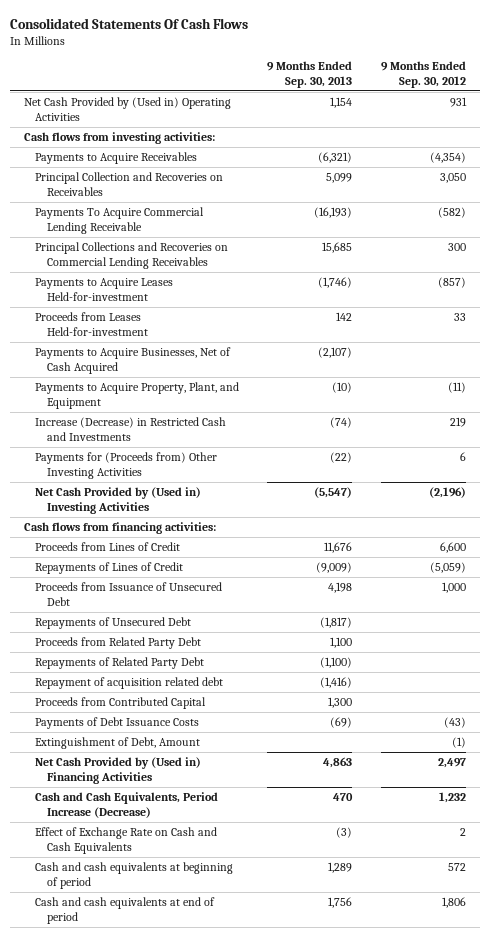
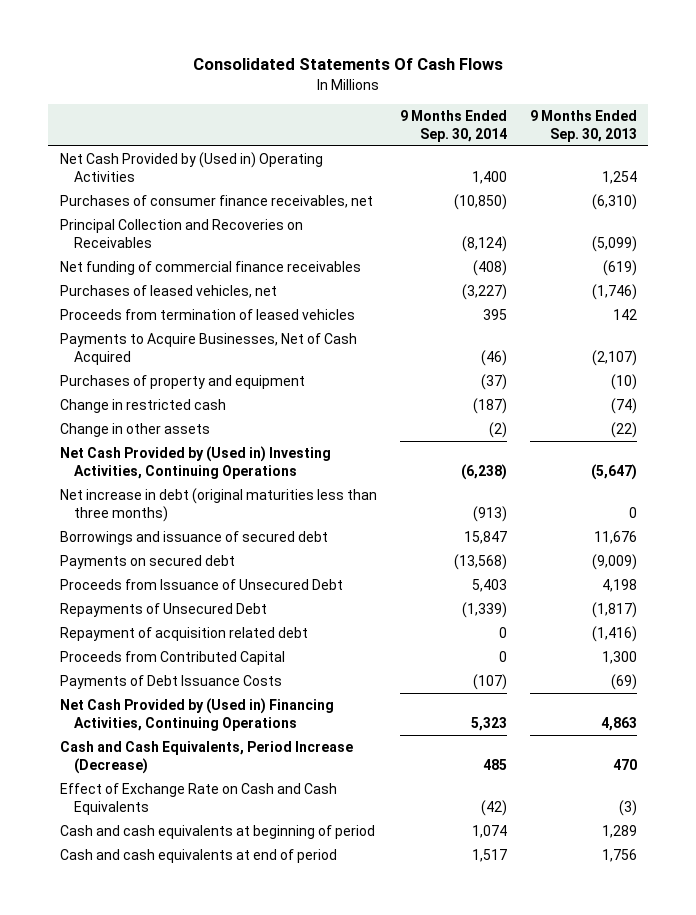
[380,61,466,88] 9 Months Ended Sep. 30, 2012 -> none
none -> [399,109,507,142] 9 Months Ended Sep. 30, 2014
[24,132,216,145] Cash flows from investing activities: -> none
[35,152,198,165] Payments to Acquire Receivables -> none
[35,207,205,234] Payments To Acquire Commercial Lending Receivable -> none
[35,242,229,269] Principal Collections and Recoveries on Commercial Lending Receivables -> none
[330,97,353,109] 1,154 -> [601,170,637,184] 1,254
none -> [59,195,373,209] Purchases of consumer finance receivables, net
[326,173,353,184] 5,099 -> [591,235,637,252] (5,099)
none -> [59,261,361,276] Net funding of commercial finance receivables
[35,278,174,301] Payments to Acquire Leases Held-for-investment -> [59,285,277,299] Purchases of leased vehicles, net
[35,312,148,336] Proceeds from Leases Held-for-investment -> [59,309,355,321] Proceeds from termination of leased vehicles
[24,522,217,535] Cash flows from financing activities: -> none
[35,382,240,409] Payments to Acquire Property, Plant, and Equipment -> [59,375,305,390] Purchases of property and equipment
[35,417,227,441] Increase (Decrease) in Restricted Cash and Investments -> [59,399,226,414] Change in restricted cash
[35,452,218,479] Payments for (Proceeds from) Other Investing Activities -> [59,423,210,438] Change in other assets
[35,487,202,514] Net Cash Provided by (Used in) Investing Activities -> [59,446,331,479] Net Cash Provided by (Used in) Investing Activities, Continuing Operations
[314,487,353,499] (5,547) -> [590,463,637,480] (5,647)
none -> [59,488,377,522] Net increase in debt (original maturities less than three months)
[35,542,181,552] Proceeds from Lines of Credit -> [59,531,328,546] Borrowings and issuance of secured debt
[35,562,184,575] Repayments of Lines of Credit -> [59,555,235,570] Payments on secured debt
[35,637,202,650] Proceeds from Related Party Debt -> none
[35,657,205,670] Repayments of Related Party Debt -> none
[35,737,201,750] Extinguishment of Debt, Amount -> none
[35,757,202,784] Net Cash Provided by (Used in) Financing Activities -> [59,698,334,731] Net Cash Provided by (Used in) Financing Activities, Continuing Operations

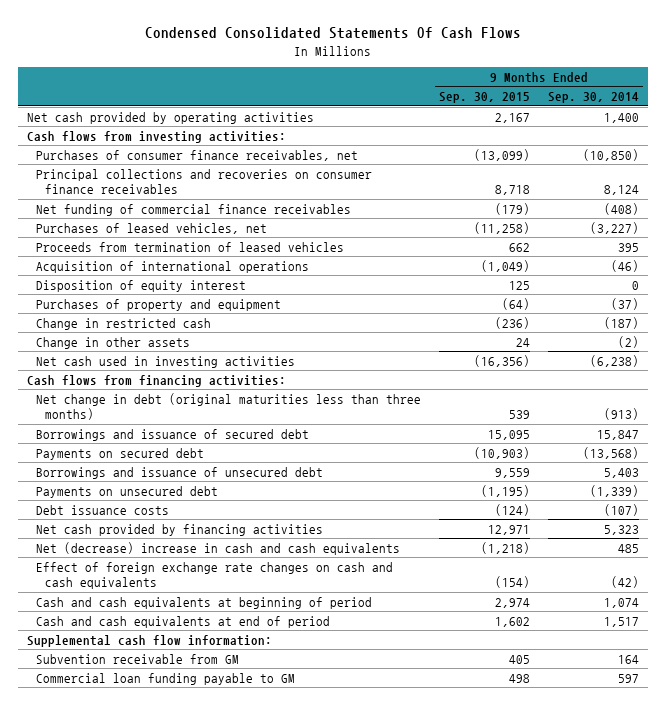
[193,58,504,71] Consolidated Statements Of Cash Flows -> [144,27,521,40] Condensed Consolidated Statements Of Cash Flows
[529,109,637,142] 9 Months Ended Sep. 30, 2013 -> none
none -> [439,92,531,104] Sep. 30, 2015
[59,152,323,182] Net Cash Provided by (Used in) Operating Activities -> [26,111,314,124] Net cash provided by operating activities
none -> [26,130,286,143] Cash flows from investing activities:
[59,219,303,248] Principal Collection and Recoveries on Receivables -> [36,168,373,195] Principal collections and recoveries on consumer finance receivables
[461,235,507,252] (8,124) -> [603,185,639,196] 8,124
[59,333,357,365] Payments to Acquire Businesses, Net of Cash Acquired -> [36,260,310,273] Acquisition of international operations
none -> [36,279,247,292] Disposition of equity interest
[59,446,331,479] Net Cash Provided by (Used in) Investing Activities, Continuing Operations -> [36,355,296,368] Net cash used in investing activities
none -> [26,374,286,387] Cash flows from financing activities:
[59,488,377,522] Net increase in debt (original maturities less than three months) -> [36,392,422,421] Net change in debt (original maturities less than three months)
[59,627,308,642] Repayment of acquisition related debt -> none
[59,651,285,666] Proceeds from Contributed Capital -> none
[59,579,343,591] Proceeds from Issuance of Unsecured Debt -> [36,466,324,479] Borrowings and issuance of unsecured debt
[59,603,267,618] Repayments of Unsecured Debt -> [36,485,219,498] Payments on unsecured debt
[59,675,282,690] Payments of Debt Issuance Costs -> [36,504,170,515] Debt issuance costs
[59,698,334,731] Net Cash Provided by (Used in) Financing Activities, Continuing Operations -> [36,523,324,536] Net cash provided by financing activities
[59,741,353,774] Cash and Cash Equivalents, Period Increase (Decrease) -> [36,541,401,555] Net (decrease) increase in cash and cash equivalents
[59,783,337,815] Effect of Exchange Rate on Cash and Cash Equivalents -> [36,561,394,590] Effect of foreign exchange rate changes on cash and cash equivalents
none -> [26,634,272,647] Supplemental cash flow information:
none -> [36,653,240,664] Subvention receivable from GM
none -> [36,672,296,685] Commercial loan funding payable to GM

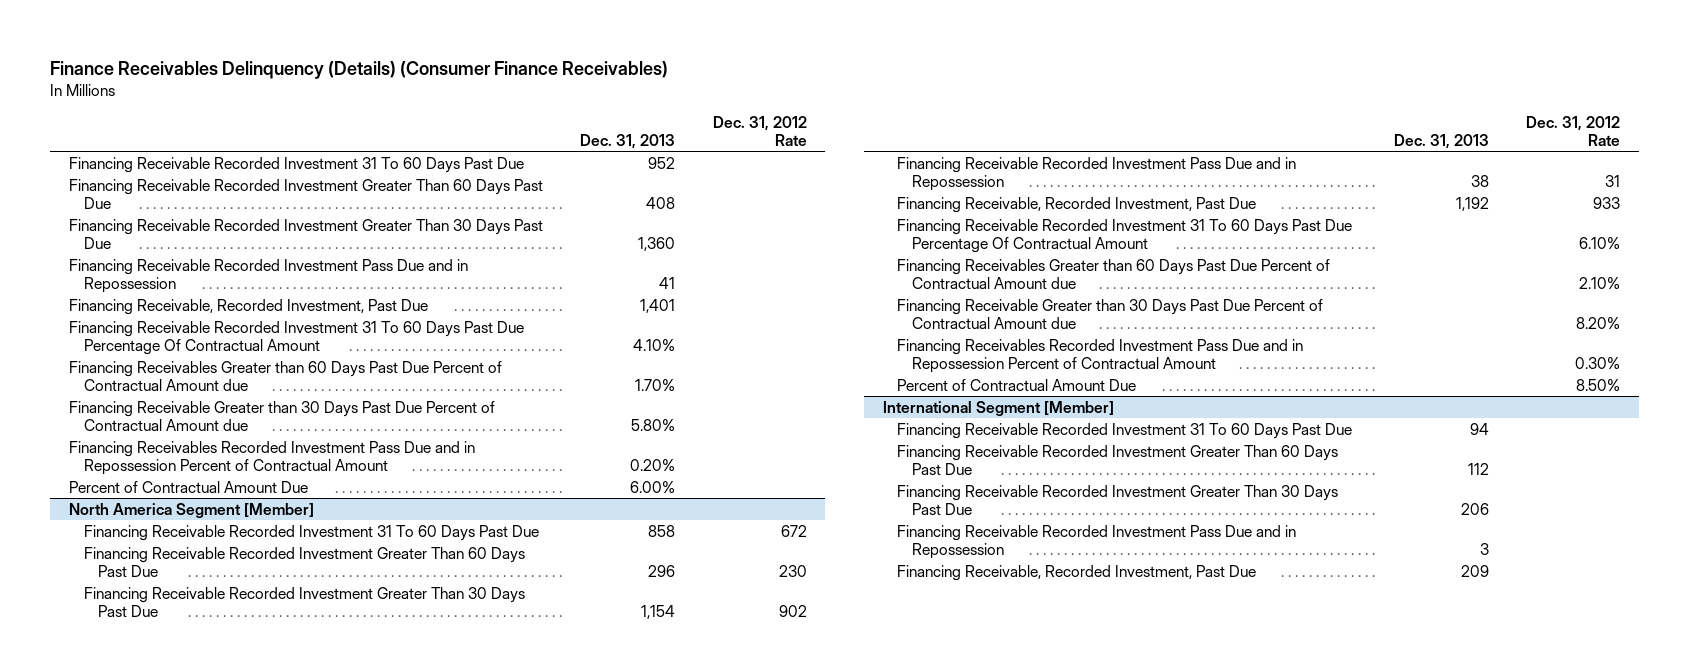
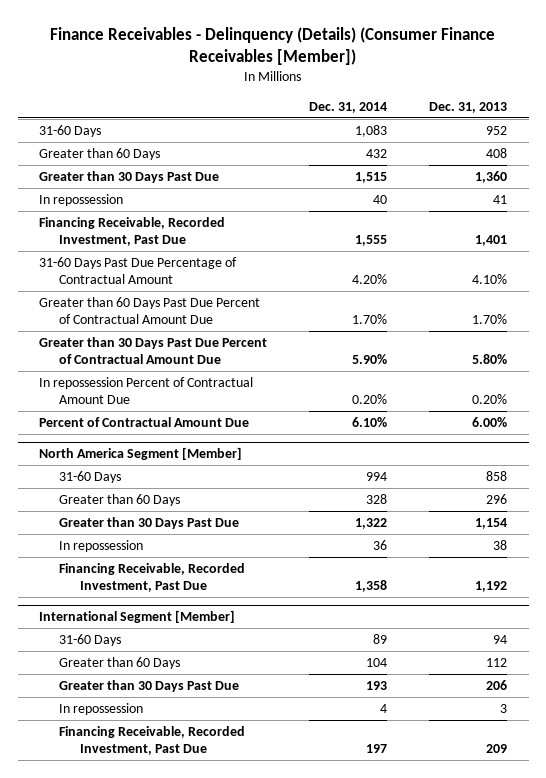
[50,60,669,79] Finance Receivables Delinquency (Details) (Consumer Finance Receivables) -> [50,26,496,65] Finance Receivables - Delinquency (Details) (Consumer Finance Receivables [Member])
[712,115,807,146] Dec. 31, 2012 Rate -> none
none -> [309,102,388,114] Dec. 31, 2014
[68,156,524,173] Financing Receivable Recorded Investment 31 To 60 Days Past Due -> [38,124,101,137] 31-60 Days
[68,178,543,209] Financing Receivable Recorded Investment Greater Than 60 Days Past Due -> [38,147,160,160] Greater than 60 Days
[68,218,543,249] Financing Receivable Recorded Investment Greater Than 30 Days Past Due -> [38,170,219,183] Greater than 30 Days Past Due
[68,258,468,293] Financing Receivable Recorded Investment Pass Due and in Repossession -> [38,193,123,206] In repossession
[68,320,524,355] Financing Receivable Recorded Investment 31 To 60 Days Past Due Percentage Of Contractual Amount -> [38,256,237,284] 31-60 Days Past Due Percentage of Contractual Amount
[68,360,502,391] Financing Receivables Greater than 60 Days Past Due Percent of Contractual Amount due -> [38,296,260,324] Greater than 60 Days Past Due Percent of Contractual Amount Due
[68,400,495,431] Financing Receivable Greater than 30 Days Past Due Percent of Contractual Amount due -> [38,336,267,364] Greater than 30 Days Past Due Percent of Contractual Amount Due
[68,440,475,475] Financing Receivables Recorded Investment Pass Due and in Repossession Percent of Contractual Amount -> [38,376,253,404] In repossession Percent of Contractual Amount Due
[83,524,539,541] Financing Receivable Recorded Investment 31 To 60 Days Past Due -> [59,470,122,483] 31-60 Days
[83,546,525,577] Financing Receivable Recorded Investment Greater Than 60 Days Past Due -> [59,493,181,506] Greater than 60 Days
[83,586,525,617] Financing Receivable Recorded Investment Greater Than 30 Days Past Due -> [59,516,240,529] Greater than 30 Days Past Due
[897,156,1297,191] Financing Receivable Recorded Investment Pass Due and in Repossession -> [59,539,144,552] In repossession
[897,218,1353,253] Financing Receivable Recorded Investment 31 To 60 Days Past Due Percentage Of Contractual Amount -> none
[897,258,1331,289] Financing Receivables Greater than 60 Days Past Due Percent of Contractual Amount due -> none
[897,298,1324,329] Financing Receivable Greater than 30 Days Past Due Percent of Contractual Amount due -> none
[897,338,1304,373] Financing Receivables Recorded Investment Pass Due and in Repossession Percent of Contractual Amount -> none
[897,378,1137,391] Percent of Contractual Amount Due -> none
[897,422,1353,439] Financing Receivable Recorded Investment 31 To 60 Days Past Due -> [59,633,122,646] 31-60 Days
[897,444,1339,475] Financing Receivable Recorded Investment Greater Than 60 Days Past Due -> [59,656,181,669] Greater than 60 Days
[897,484,1339,515] Financing Receivable Recorded Investment Greater Than 30 Days Past Due -> [59,679,240,692] Greater than 30 Days Past Due
[897,524,1297,559] Financing Receivable Recorded Investment Pass Due and in Repossession -> [59,702,144,715] In repossession

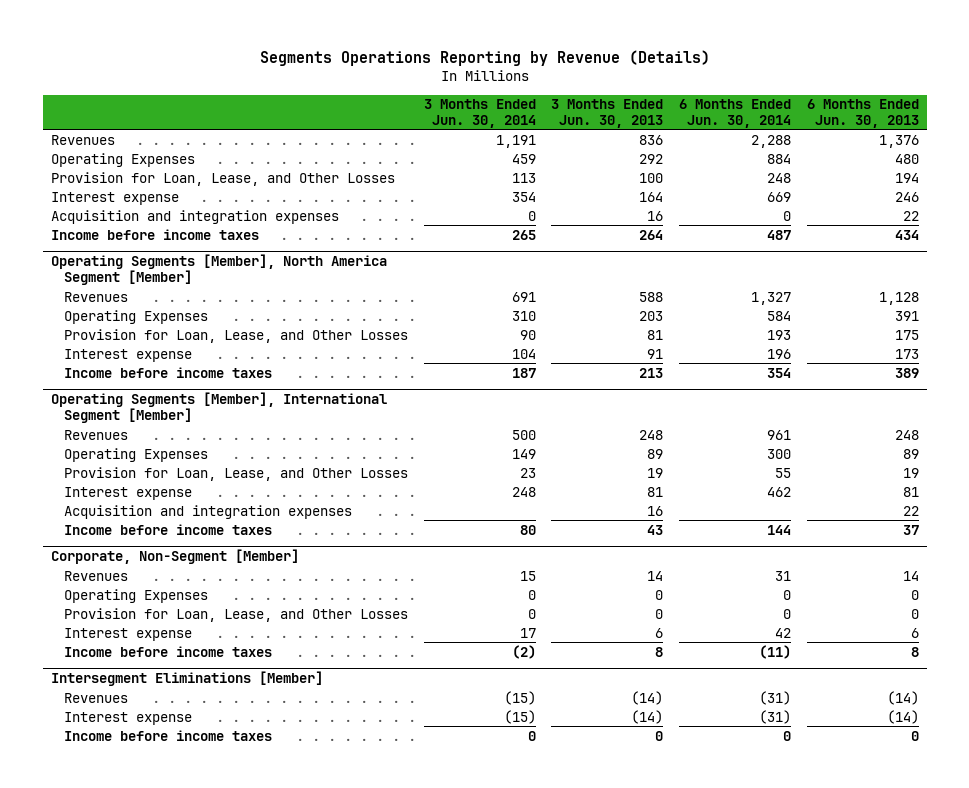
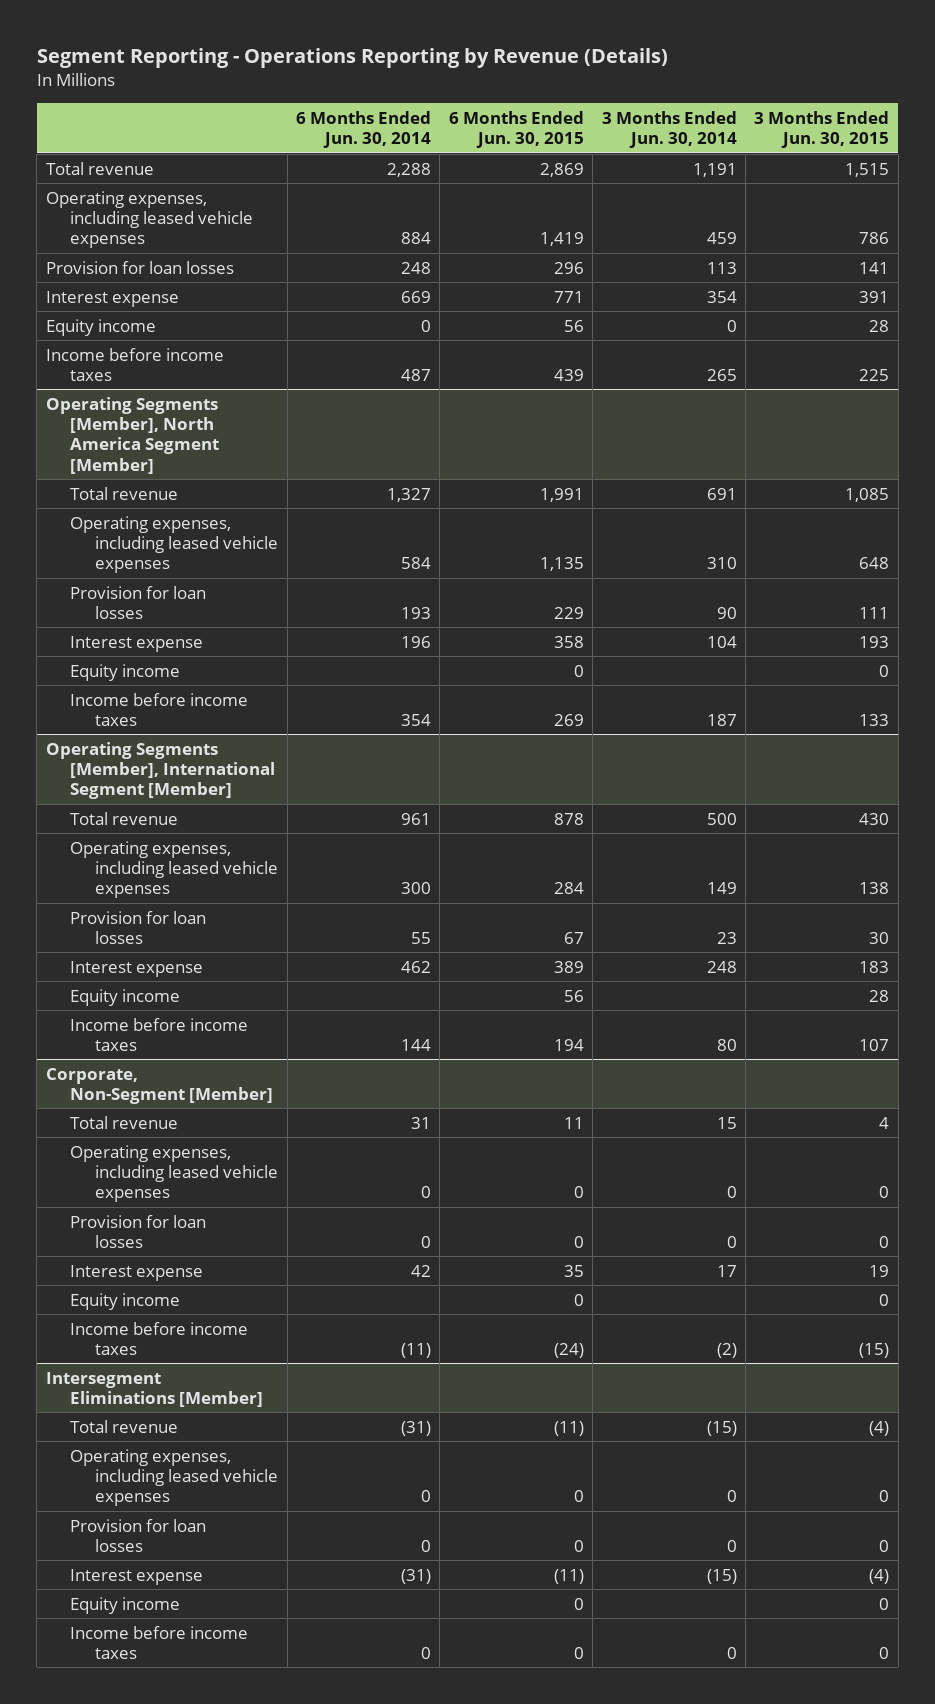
[259,50,710,67] Segments Operations Reporting by Revenue (Details) -> [36,48,668,69] Segment Reporting - Operations Reporting by Revenue (Details)
[551,99,664,128] 3 Months Ended Jun. 30, 2013 -> none
[806,99,919,128] 6 Months Ended Jun. 30, 2013 -> none
none -> [448,111,584,149] 6 Months Ended Jun. 30, 2015
none -> [754,111,890,149] 3 Months Ended Jun. 30, 2015
[50,134,115,145] Revenues -> [45,161,154,175] Total revenue
[50,152,195,167] Operating Expenses -> [45,190,254,249] Operating expenses, including leased vehicle expenses
[50,171,395,186] Provision for Loan, Lease, and Other Losses -> [45,260,234,274] Provision for loan losses
[50,209,339,224] Acquisition and integration expenses -> none
none -> [45,318,156,336] Equity income
[63,291,128,302] Revenues -> [70,486,179,500] Total revenue
[63,309,208,324] Operating Expenses -> [70,515,279,574] Operating expenses, including leased vehicle expenses
[63,328,408,343] Provision for Loan, Lease, and Other Losses -> [70,585,207,619] Provision for loan losses
none -> [70,663,181,681] Equity income
[63,429,128,440] Revenues -> [70,811,179,825] Total revenue
[63,447,208,462] Operating Expenses -> [70,840,279,899] Operating expenses, including leased vehicle expenses
[63,466,408,481] Provision for Loan, Lease, and Other Losses -> [70,910,207,944] Provision for loan losses
[63,504,352,519] Acquisition and integration expenses -> none
none -> [70,988,181,1006] Equity income
[63,570,128,581] Revenues -> [70,1115,179,1129] Total revenue
[63,588,208,603] Operating Expenses -> [70,1144,279,1203] Operating expenses, including leased vehicle expenses
[63,607,408,622] Provision for Loan, Lease, and Other Losses -> [70,1214,207,1248] Provision for loan losses
none -> [70,1292,181,1310] Equity income
[63,692,128,703] Revenues -> [70,1419,179,1433] Total revenue
none -> [70,1448,279,1507] Operating expenses, including leased vehicle expenses
none -> [70,1518,207,1552] Provision for loan losses
none -> [70,1596,181,1614] Equity income

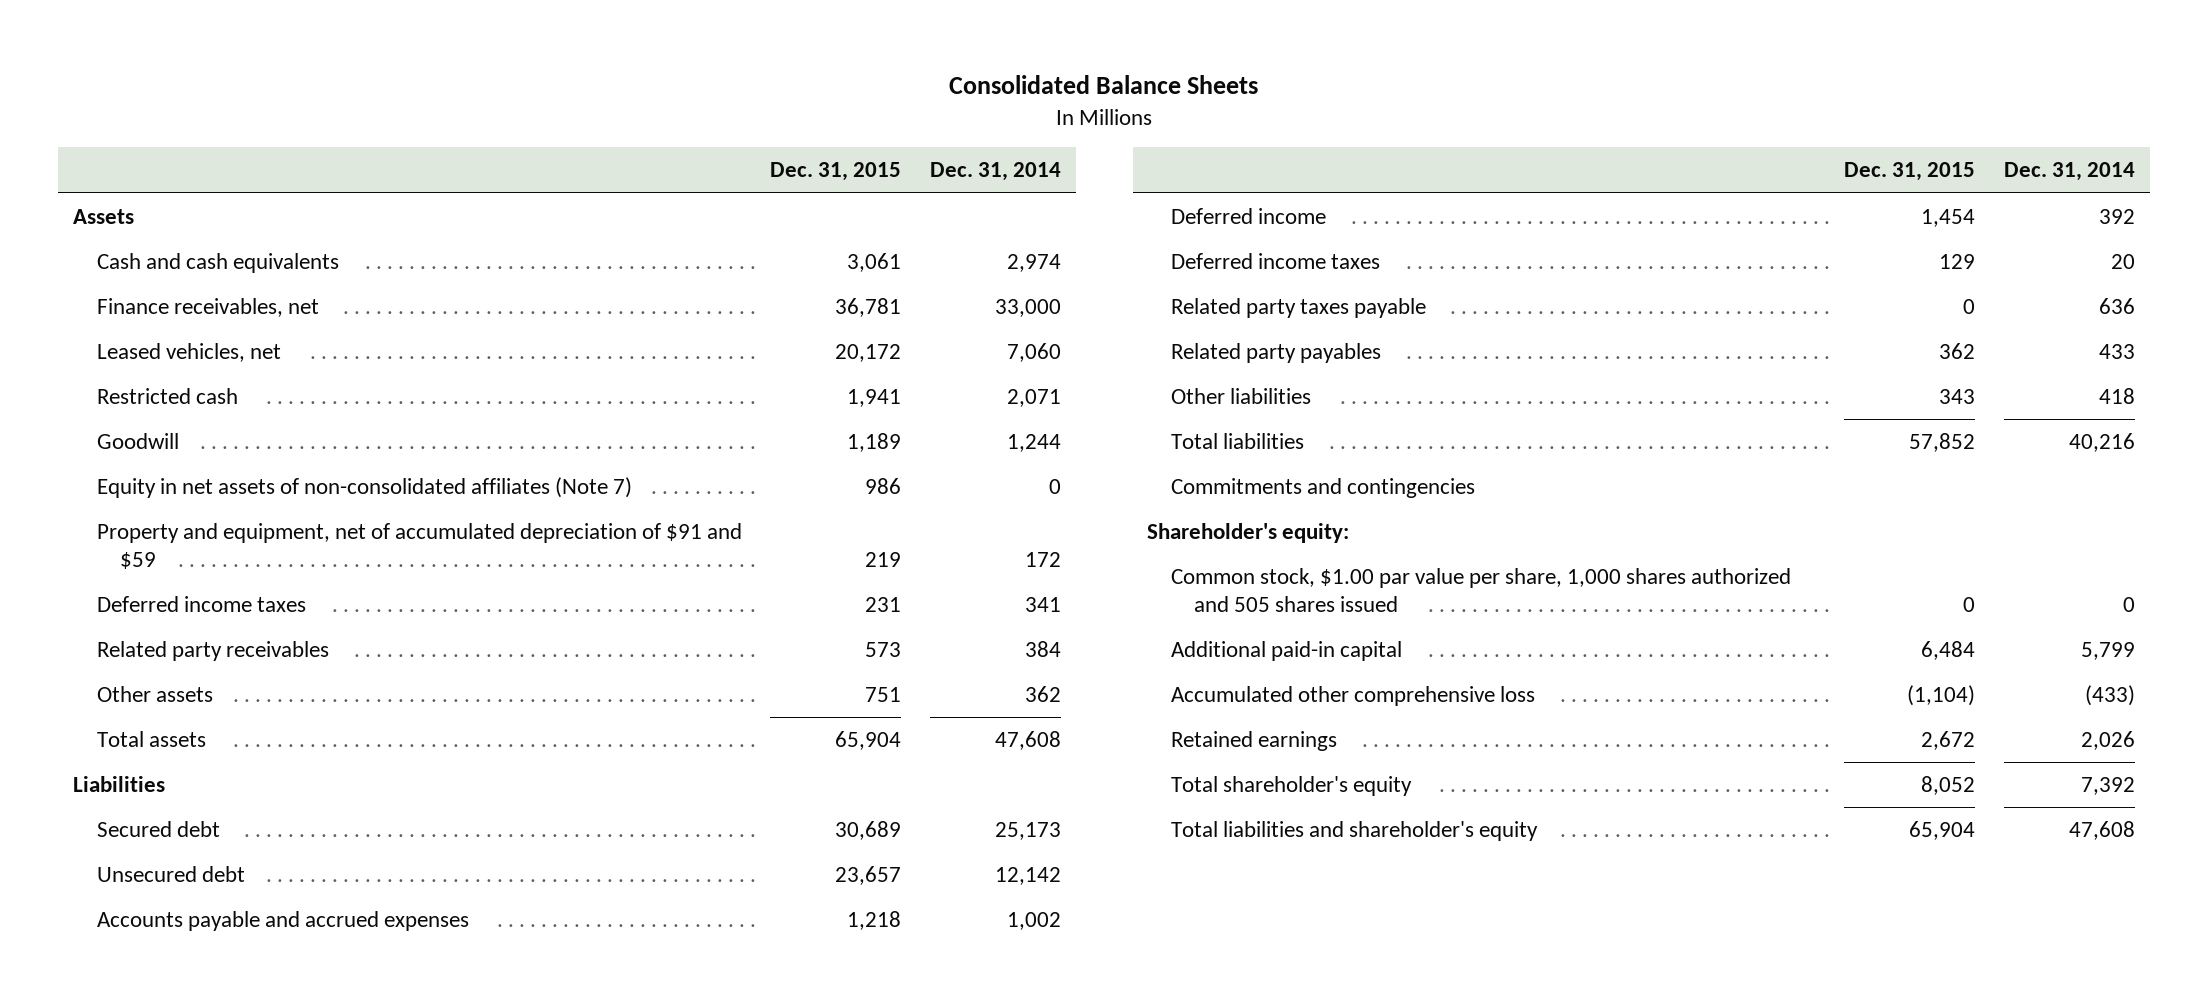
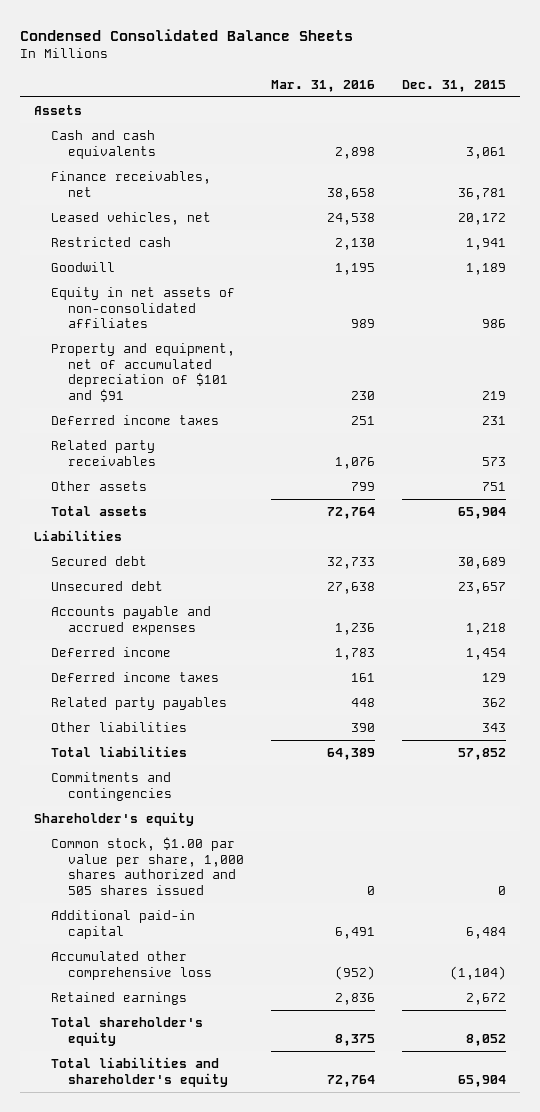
[949,74,1259,94] Consolidated Balance Sheets -> [20,28,354,41] Condensed Consolidated Balance Sheets
[930,162,1062,182] Dec. 31, 2014 -> none
none -> [271,79,376,92] Mar. 31, 2016
[96,477,632,499] Equity in net assets of non-consolidated affiliates (Note 7) -> [50,287,235,329] Equity in net assets of non-consolidated affiliates
[96,523,742,570] Property and equipment, net of accumulated depreciation of $91 and $59 -> [50,343,235,402] Property and equipment, net of accumulated depreciation of $101 and $91
[1170,298,1426,319] Related party taxes payable -> none
[1146,523,1349,544] Shareholder's equity: -> [33,812,194,827] Shareholder's equity

